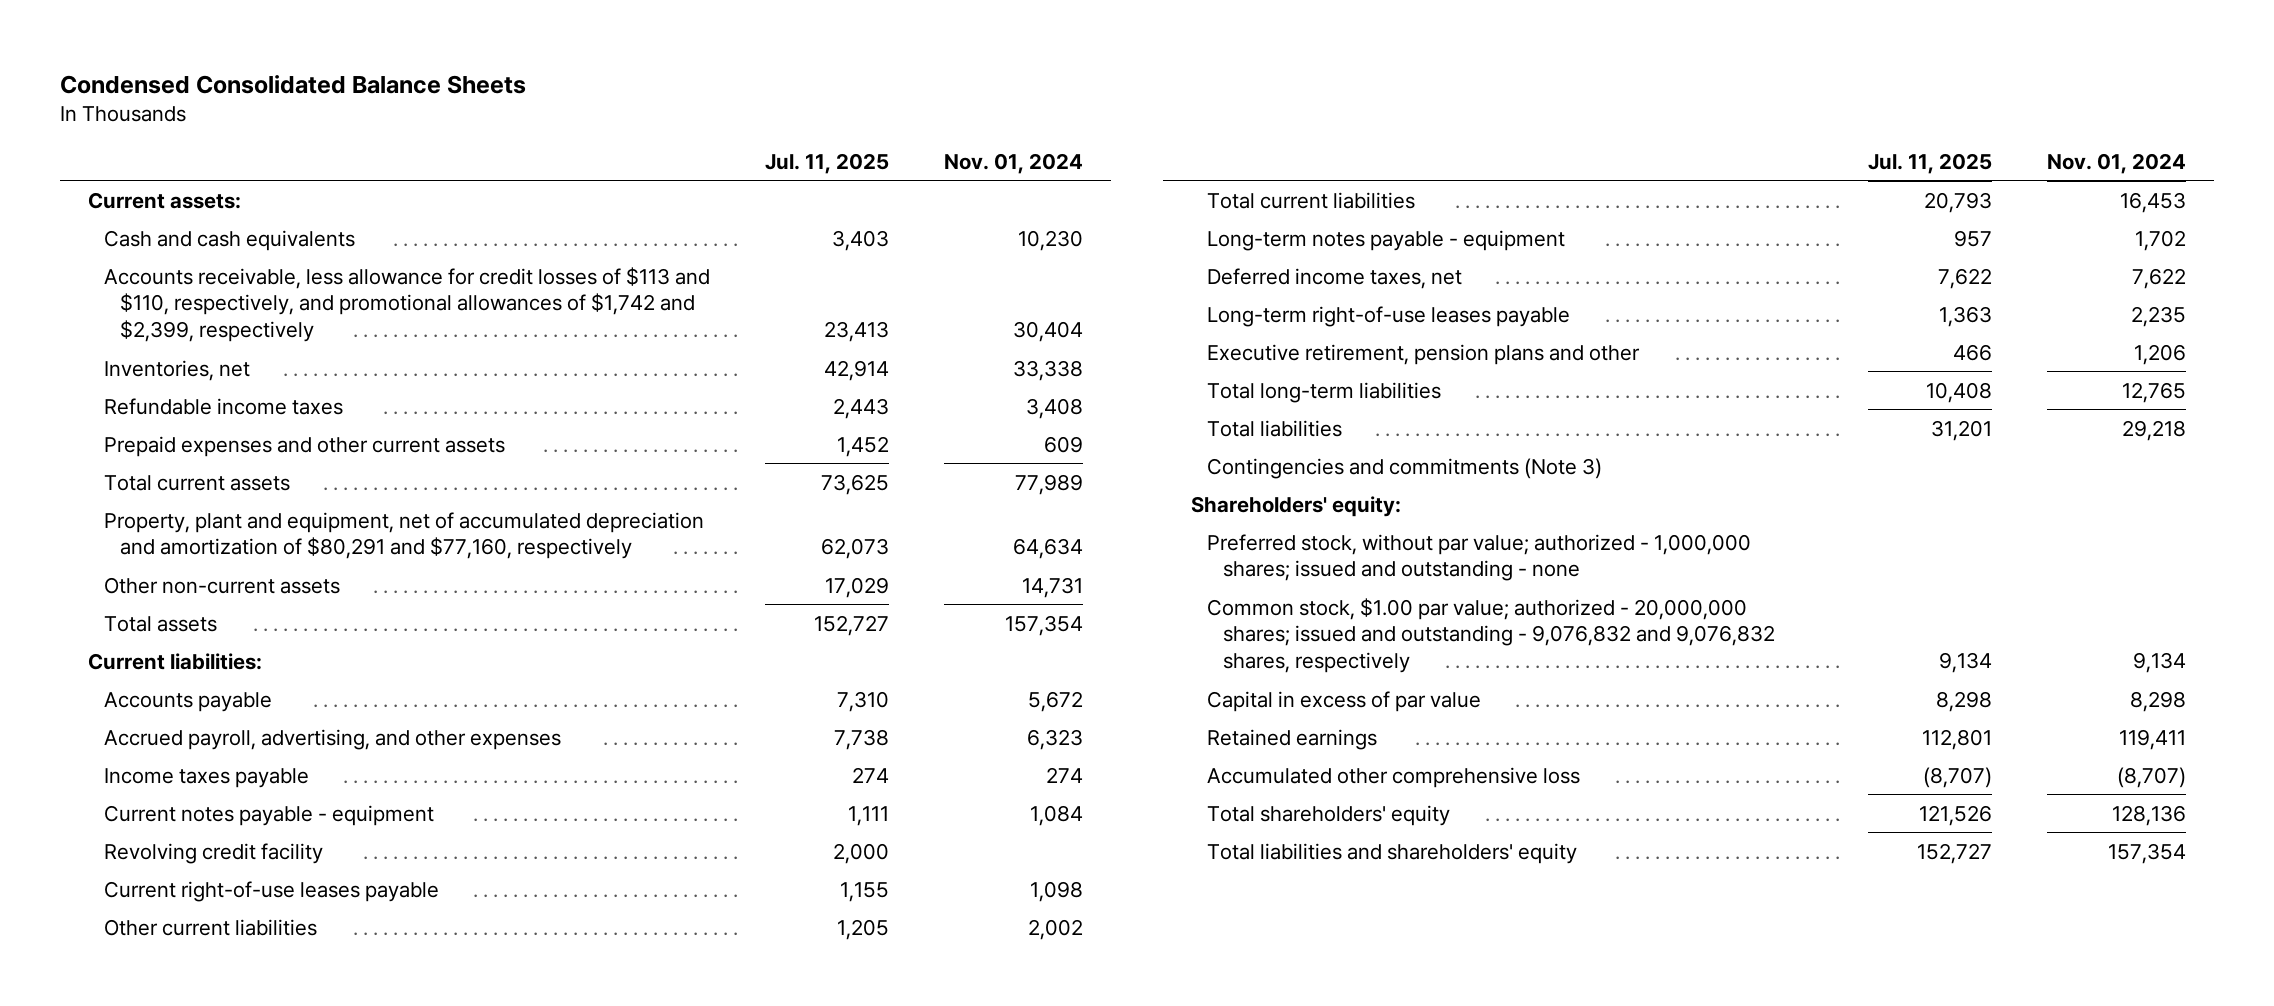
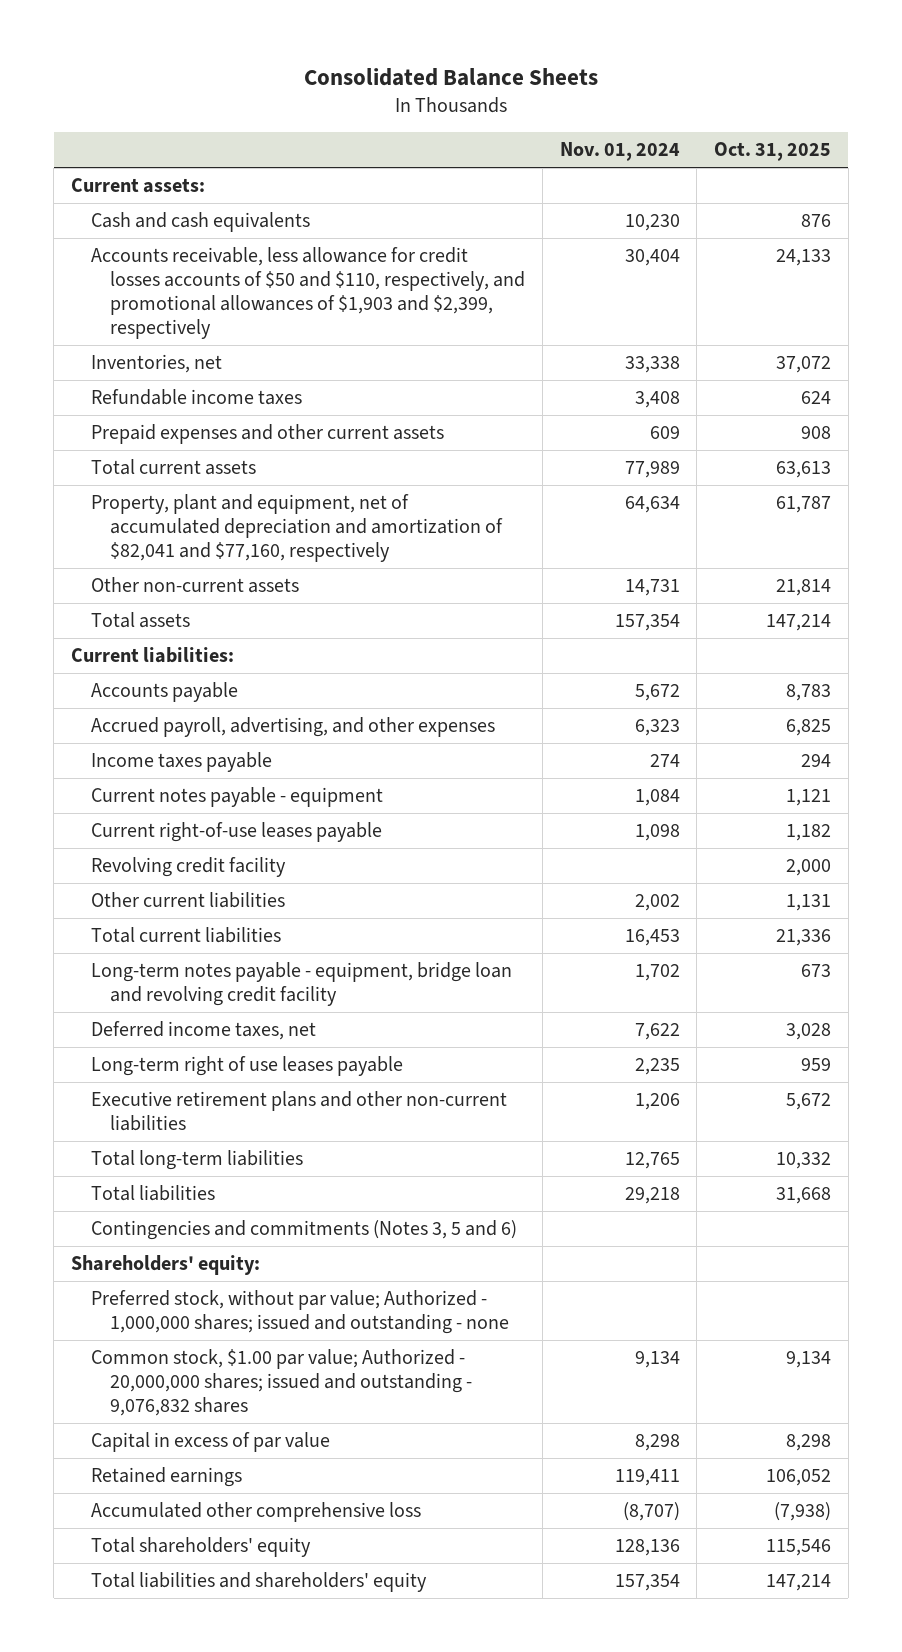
[60,75,527,95] Condensed Consolidated Balance Sheets -> [304,68,599,87] Consolidated Balance Sheets
[765,152,890,174] Jul. 11, 2025 -> none
none -> [714,142,832,162] Oct. 31, 2025
[104,266,711,343] Accounts receivable, less allowance for credit losses of $113 and $110, respectively, and promotional allowances of $1,742 and $2,399, respectively -> [90,247,526,339] Accounts receivable, less allowance for credit losses accounts of $50 and $110, respectively, and promotional allowances of $1,903 and $2,399, respectively
[104,511,705,560] Property, plant and equipment, net of accumulated depreciation and amortization of $80,291 and $77,160, respectively -> [90,494,504,562] Property, plant and equipment, net of accumulated depreciation and amortization of $82,041 and $77,160, respectively
[104,842,324,864] Revolving credit facility -> [90,857,286,878] Revolving credit facility
[1206,229,1565,251] Long-term notes payable - equipment -> [90,962,512,1006] Long-term notes payable - equipment, bridge loan and revolving credit facility
[1206,305,1570,327] Long-term right-of-use leases payable -> [90,1056,403,1077] Long-term right of use leases payable
[1206,343,1640,365] Executive retirement, pension plans and other -> [90,1091,507,1131] Executive retirement plans and other non-current liabilities
[1206,457,1602,479] Contingencies and commitments (Note 3) -> [90,1220,517,1241] Contingencies and commitments (Notes 3, 5 and 6)
[1206,533,1751,582] Preferred stock, without par value; authorized - 1,000,000 shares; issued and outstanding - none -> [90,1290,510,1334] Preferred stock, without par value; Authorized - 1,000,000 shares; issued and outstanding - none
[1206,597,1775,674] Common stock, $1.00 par value; authorized - 20,000,000 shares; issued and outstanding - 9,076,832 and 9,076,832 shares, respectively -> [90,1349,473,1416] Common stock, $1.00 par value; Authorized - 20,000,000 shares; issued and outstanding - 9,076,832 shares

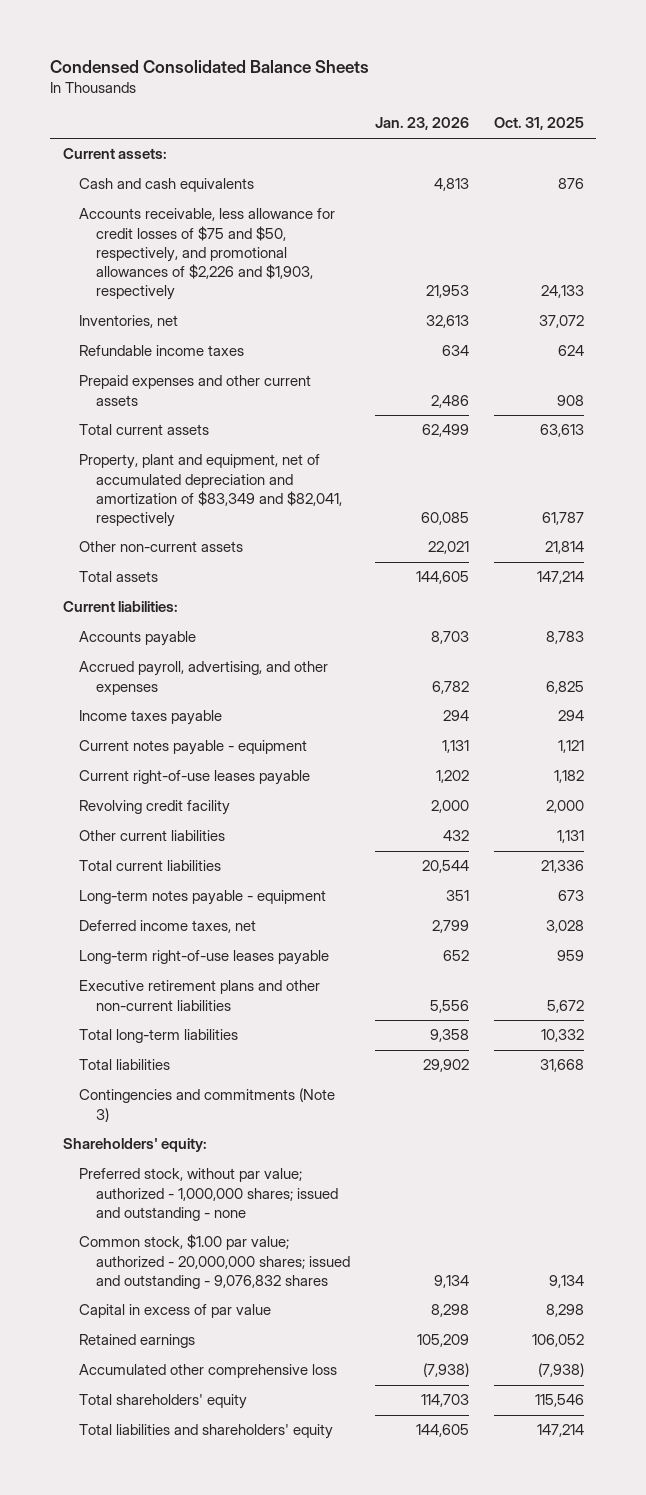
[304,68,599,87] Consolidated Balance Sheets -> [50,60,370,74] Condensed Consolidated Balance Sheets
[559,142,680,162] Nov. 01, 2024 -> none
none -> [374,117,469,131] Jan. 23, 2026
[90,247,526,339] Accounts receivable, less allowance for credit losses accounts of $50 and $110, respectively, and promotional allowances of $1,903 and $2,399, respectively -> [79,208,336,301] Accounts receivable, less allowance for credit losses of $75 and $50, respectively, and promotional allowances of $2,226 and $1,903, respectively
[90,494,504,562] Property, plant and equipment, net of accumulated depreciation and amortization of $82,041 and $77,160, respectively -> [79,454,342,527] Property, plant and equipment, net of accumulated depreciation and amortization of $83,349 and $82,041, respectively
[90,962,512,1006] Long-term notes payable - equipment, bridge loan and revolving credit facility -> [79,890,327,906] Long-term notes payable - equipment
[90,1056,403,1077] Long-term right of use leases payable -> [79,950,330,966] Long-term right-of-use leases payable
[90,1220,517,1241] Contingencies and commitments (Notes 3, 5 and 6) -> [79,1088,336,1122] Contingencies and commitments (Note 3)
[90,1290,510,1334] Preferred stock, without par value; Authorized - 1,000,000 shares; issued and outstanding - none -> [79,1168,338,1221] Preferred stock, without par value; authorized - 1,000,000 shares; issued and outstanding - none
[90,1349,473,1416] Common stock, $1.00 par value; Authorized - 20,000,000 shares; issued and outstanding - 9,076,832 shares -> [79,1234,350,1289] Common stock, $1.00 par value; authorized - 20,000,000 shares; issued and outstanding - 9,076,832 shares

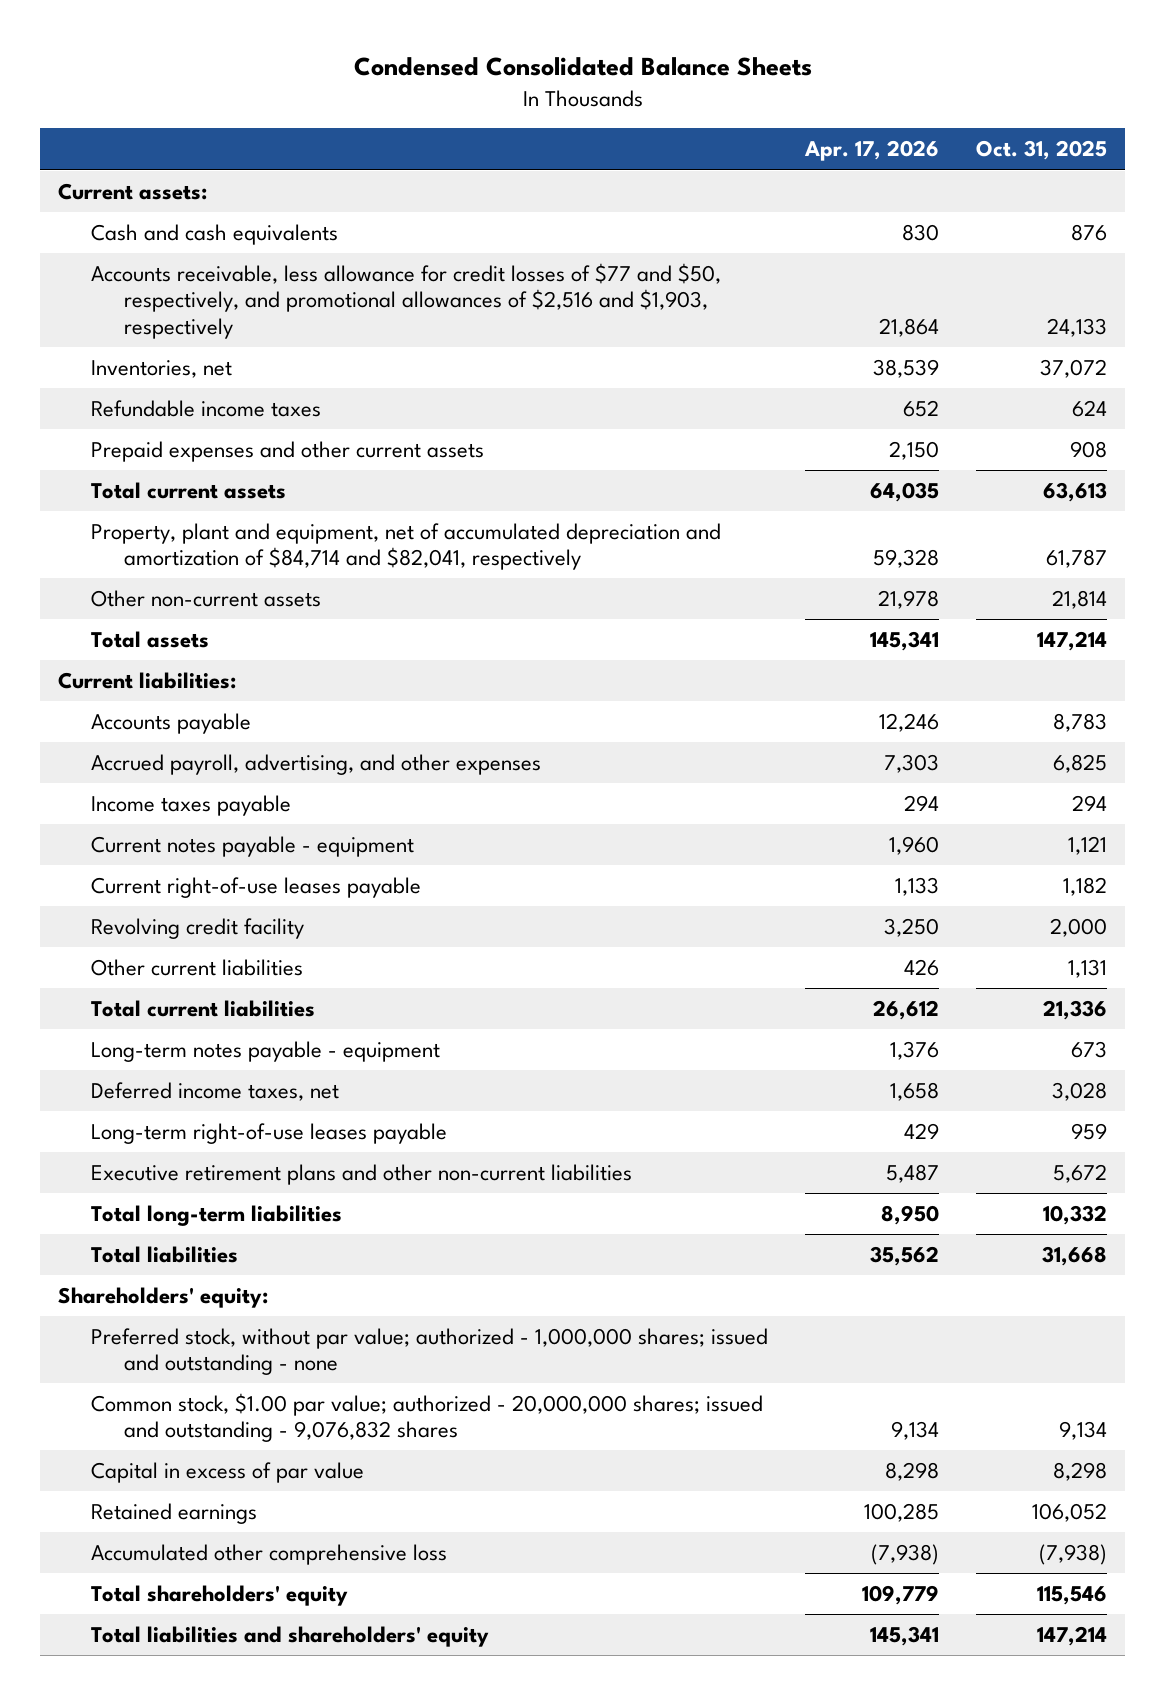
[374,117,469,131] Jan. 23, 2026 -> none
none -> [804,140,940,162] Apr. 17, 2026
[79,208,336,301] Accounts receivable, less allowance for credit losses of $75 and $50, respectively, and promotional allowances of $2,226 and $1,903, respectively -> [91,263,722,339] Accounts receivable, less allowance for credit losses of $77 and $50, respectively, and promotional allowances of $2,516 and $1,903, respectively
[79,454,342,527] Property, plant and equipment, net of accumulated depreciation and amortization of $83,349 and $82,041, respectively -> [91,523,722,571] Property, plant and equipment, net of accumulated depreciation and amortization of $84,714 and $82,041, respectively
[79,1088,336,1122] Contingencies and commitments (Note 3) -> none

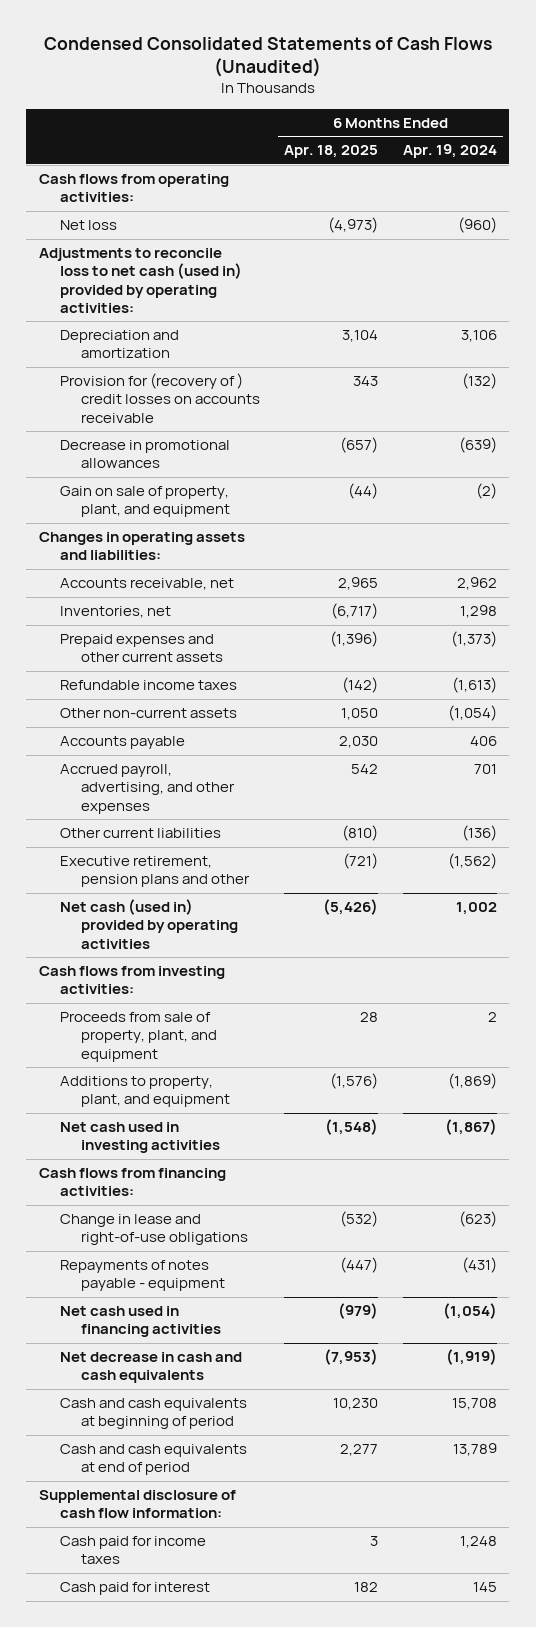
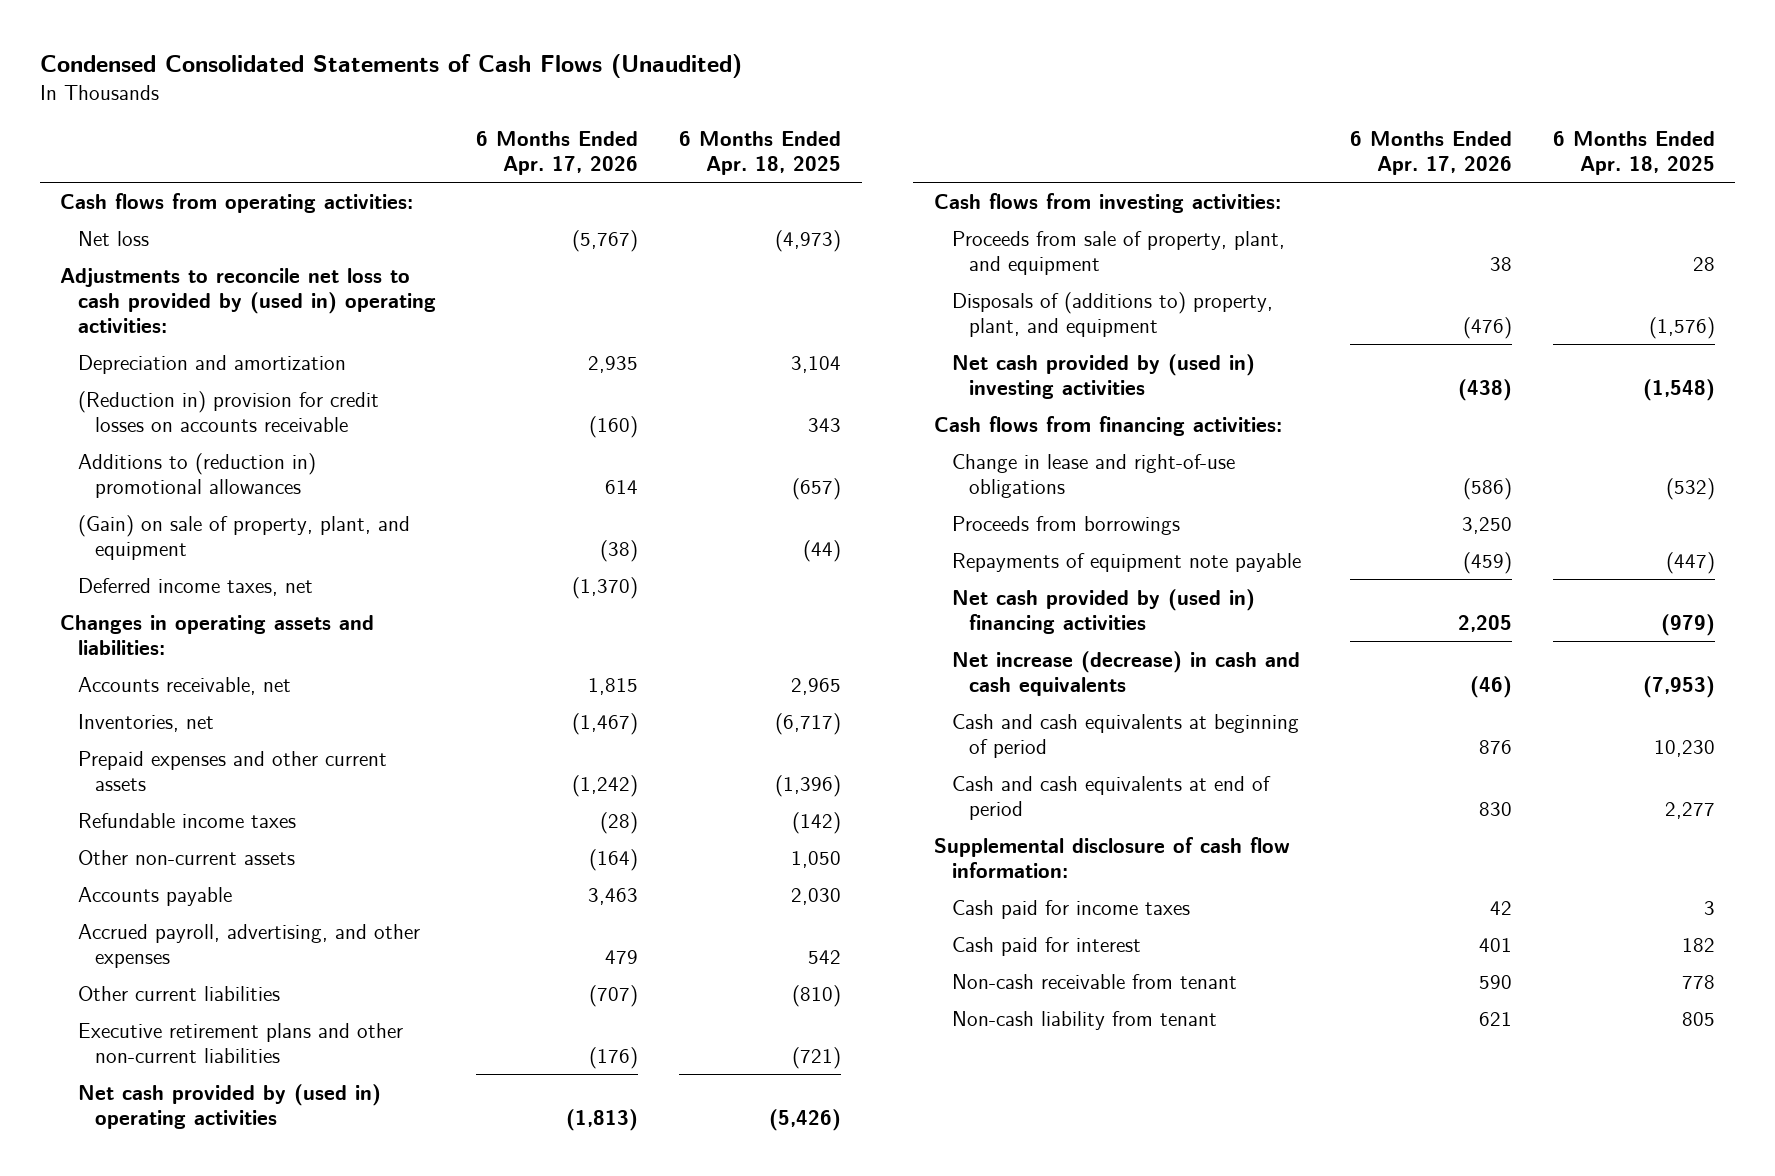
[402,144,497,159] Apr. 19, 2024 -> none
none -> [476,131,639,176] 6 Months Ended Apr. 17, 2026
[38,248,242,313] Adjustments to reconcile loss to net cash (used in) provided by operating activities: -> [59,267,436,333] Adjustments to reconcile net loss to cash provided by (used in) operating activities:
[59,373,260,423] Provision for (recovery of ) credit losses on accounts receivable -> [77,390,379,432] (Reduction in) provision for credit losses on accounts receivable
[59,440,230,469] Decrease in promotional allowances -> [77,452,316,498] Additions to (reduction in) promotional allowances
[59,486,230,518] Gain on sale of property, plant, and equipment -> [77,514,410,560] (Gain) on sale of property, plant, and equipment
none -> [77,577,313,596] Deferred income taxes, net
[59,856,250,888] Executive retirement, pension plans and other -> [77,1022,403,1063] Executive retirement plans and other non-current liabilities
[59,899,238,949] Net cash (used in) provided by operating activities -> [77,1083,381,1129] Net cash provided by (used in) operating activities
[59,1076,230,1108] Additions to property, plant, and equipment -> [951,291,1273,337] Disposals of (additions to) property, plant, and equipment
[59,1122,220,1154] Net cash used in investing activities -> [951,353,1255,399] Net cash provided by (used in) investing activities
none -> [951,515,1180,535] Proceeds from borrowings
[59,1260,225,1292] Repayments of notes payable - equipment -> [951,552,1301,572] Repayments of equipment note payable
[59,1306,221,1338] Net cash used in financing activities -> [951,588,1255,634] Net cash provided by (used in) financing activities
[59,1352,242,1384] Net decrease in cash and cash equivalents -> [951,650,1300,696] Net increase (decrease) in cash and cash equivalents
none -> [951,973,1237,989] Non-cash receivable from tenant
none -> [951,1010,1217,1030] Non-cash liability from tenant

